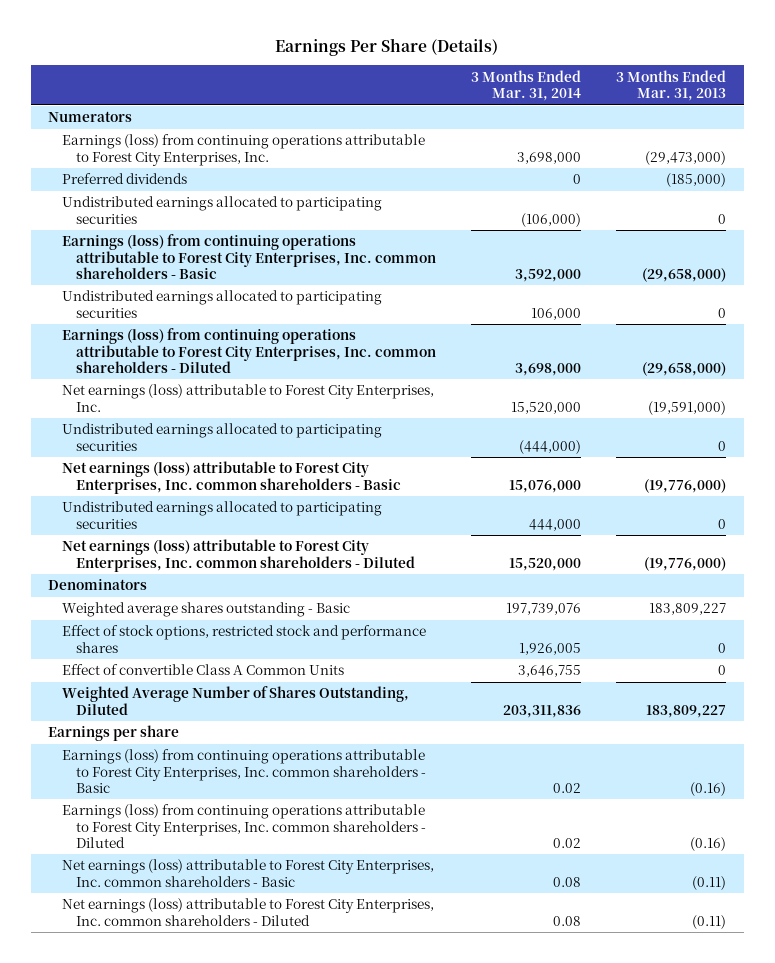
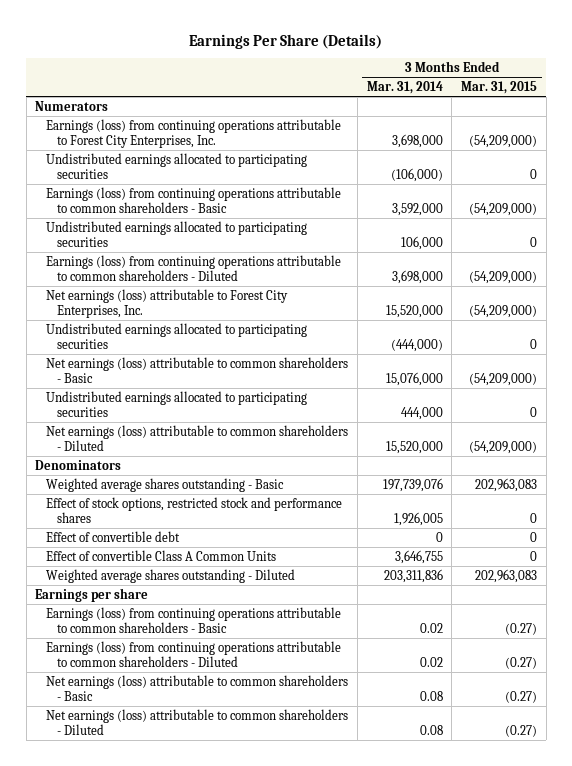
[616,69,727,101] 3 Months Ended Mar. 31, 2013 -> none
none -> [461,81,538,95] Mar. 31, 2015
[62,173,188,185] Preferred dividends -> none
[62,234,437,279] Earnings (loss) from continuing operations attributable to Forest City Enterprises, Inc. common shareholders - Basic -> [46,186,342,213] Earnings (loss) from continuing operations attributable to common shareholders - Basic
[62,328,437,373] Earnings (loss) from continuing operations attributable to Forest City Enterprises, Inc. common shareholders - Diluted -> [46,254,342,281] Earnings (loss) from continuing operations attributable to common shareholders - Diluted
[62,461,402,494] Net earnings (loss) attributable to Forest City Enterprises, Inc. common shareholders - Basic -> [46,356,349,383] Net earnings (loss) attributable to common shareholders - Basic
[62,539,416,572] Net earnings (loss) attributable to Forest City Enterprises, Inc. common shareholders - Diluted -> [46,424,349,451] Net earnings (loss) attributable to common shareholders - Diluted
none -> [46,530,181,542] Effect of convertible debt
[62,686,410,715] Weighted Average Number of Shares Outstanding, Diluted -> [46,568,296,583] Weighted average shares outstanding - Diluted
[62,749,427,793] Earnings (loss) from continuing operations attributable to Forest City Enterprises, Inc. common shareholders - Basic -> [46,606,342,633] Earnings (loss) from continuing operations attributable to common shareholders - Basic
[62,804,427,848] Earnings (loss) from continuing operations attributable to Forest City Enterprises, Inc. common shareholders - Diluted -> [46,640,342,667] Earnings (loss) from continuing operations attributable to common shareholders - Diluted
[62,859,435,887] Net earnings (loss) attributable to Forest City Enterprises, Inc. common shareholders - Basic -> [46,674,349,701] Net earnings (loss) attributable to common shareholders - Basic
[62,898,435,926] Net earnings (loss) attributable to Forest City Enterprises, Inc. common shareholders - Diluted -> [46,708,349,735] Net earnings (loss) attributable to common shareholders - Diluted

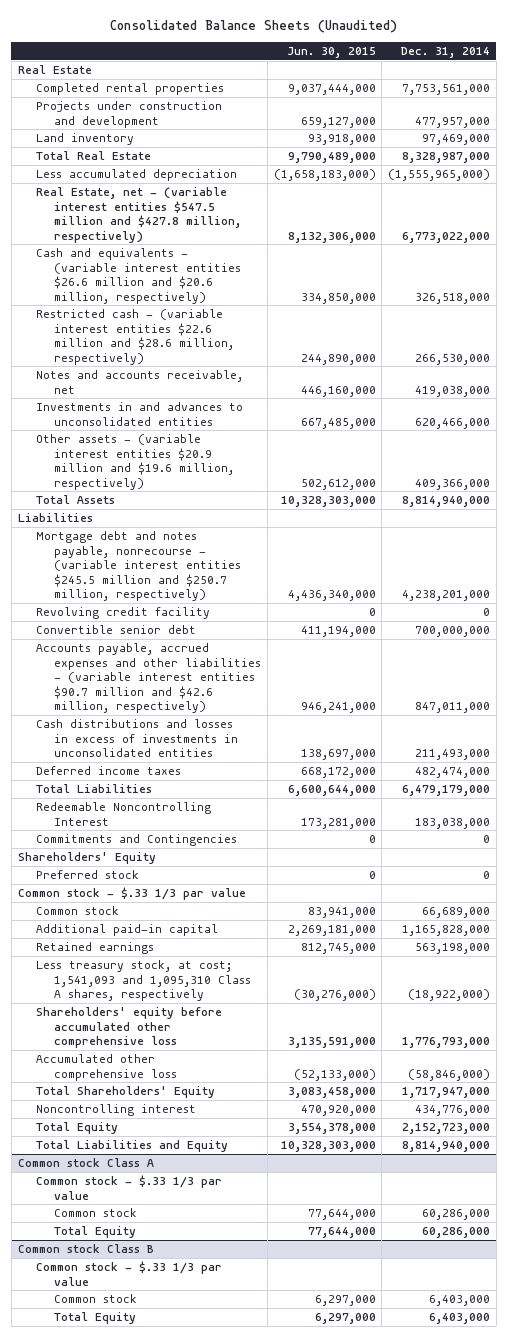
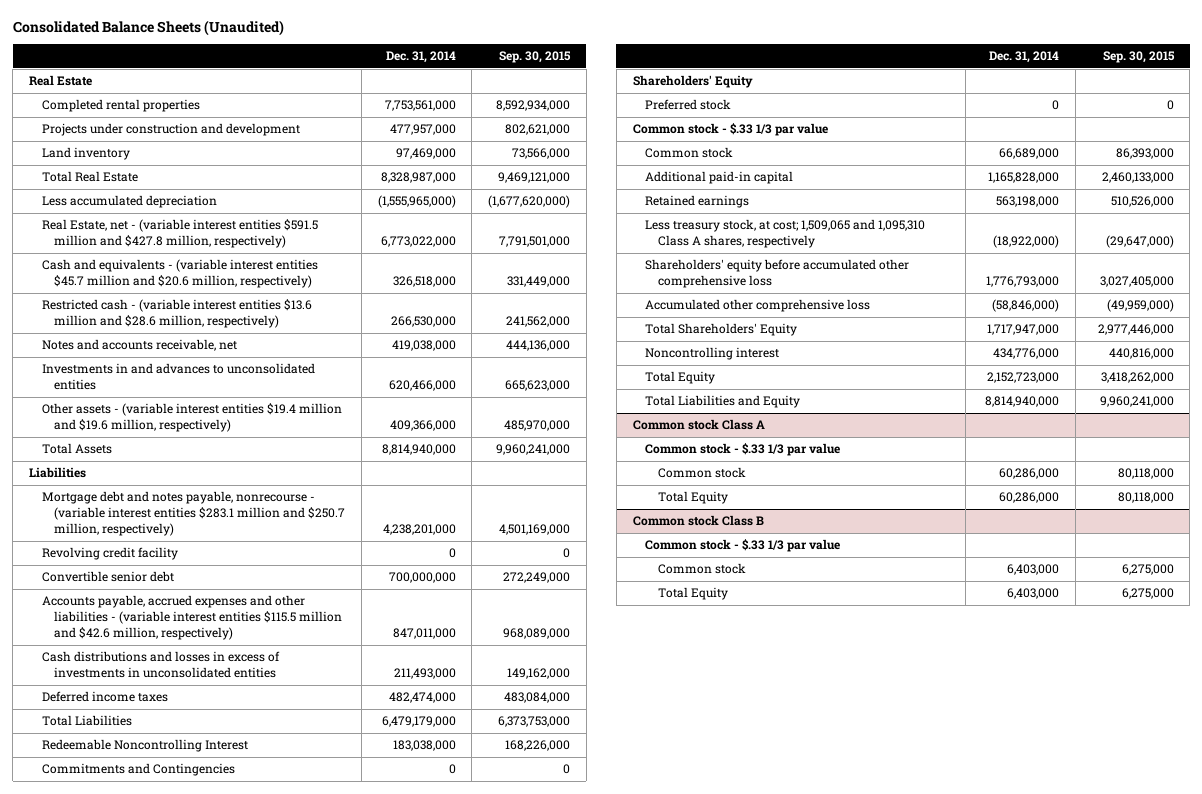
[286,47,376,59] Jun. 30, 2015 -> none
none -> [498,51,571,64] Sep. 30, 2015
[35,187,242,243] Real Estate, net - (variable interest entities $547.5 million and $427.8 million, respectively) -> [41,219,318,249] Real Estate, net - (variable interest entities $591.5 million and $427.8 million, respectively)
[35,248,242,304] Cash and equivalents - (variable interest entities $26.6 million and $20.6 million, respectively) -> [41,259,318,289] Cash and equivalents - (variable interest entities $45.7 million and $20.6 million, respectively)
[35,309,235,365] Restricted cash - (variable interest entities $22.6 million and $28.6 million, respectively) -> [41,299,312,329] Restricted cash - (variable interest entities $13.6 million and $28.6 million, respectively)
[35,434,235,490] Other assets - (variable interest entities $20.9 million and $19.6 million, respectively) -> [41,403,342,433] Other assets - (variable interest entities $19.4 million and $19.6 million, respectively)
[35,531,242,602] Mortgage debt and notes payable, nonrecourse - (variable interest entities $245.5 million and $250.7 million, respectively) -> [41,491,346,536] Mortgage debt and notes payable, nonrecourse - (variable interest entities $283.1 million and $250.7 million, respectively)
[35,643,262,714] Accounts payable, accrued expenses and other liabilities - (variable interest entities $90.7 million and $42.6 million, respectively) -> [41,595,343,640] Accounts payable, accrued expenses and other liabilities - (variable interest entities $115.5 million and $42.6 million, respectively)
[35,960,252,1002] Less treasury stock, at cost; 1,541,093 and 1,095,310 Class A shares, respectively -> [645,219,926,249] Less treasury stock, at cost; 1,509,065 and 1,095,310 Class A shares, respectively

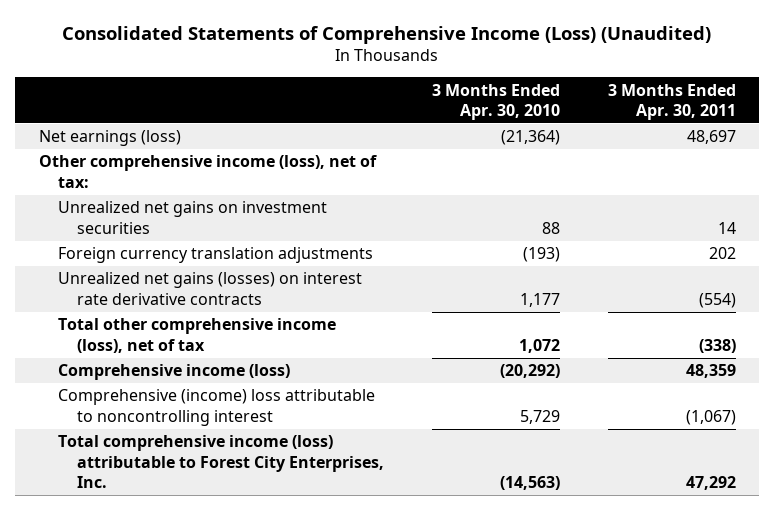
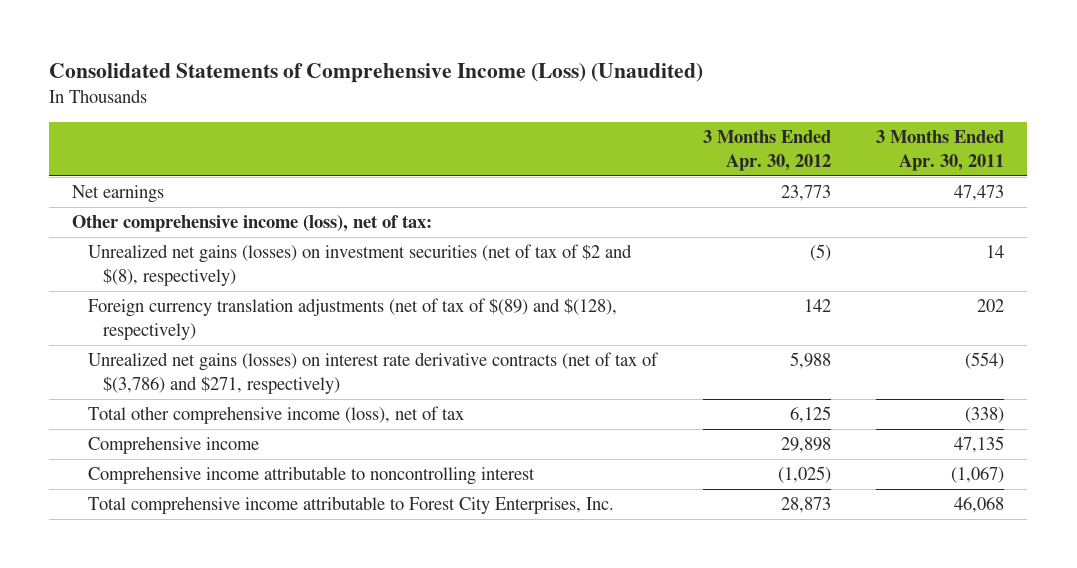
[431,83,560,120] 3 Months Ended Apr. 30, 2010 -> none
none -> [702,130,831,171] 3 Months Ended Apr. 30, 2012
[38,130,181,147] Net earnings (loss) -> [72,185,165,204] Net earnings
[686,130,736,145] 48,697 -> [954,185,1005,202] 47,473
[57,201,327,234] Unrealized net gains on investment securities -> [87,244,632,286] Unrealized net gains (losses) on investment securities (net of tax of $2 and $(8), respectively)
[57,247,373,264] Foreign currency translation adjustments -> [87,298,617,340] Foreign currency translation adjustments (net of tax of $(89) and $(128), respectively)
[57,272,362,305] Unrealized net gains (losses) on interest rate derivative contracts -> [87,352,659,394] Unrealized net gains (losses) on interest rate derivative contracts (net of tax of $(3,786) and $271, respectively)
[57,364,290,381] Comprehensive income (loss) -> [87,436,259,455] Comprehensive income
[685,364,736,379] 48,359 -> [954,436,1005,454] 47,135
[57,389,375,426] Comprehensive (income) loss attributable to noncontrolling interest -> [87,466,535,486] Comprehensive income attributable to noncontrolling interest
[57,435,385,488] Total comprehensive income (loss) attributable to Forest City Enterprises, Inc. -> [87,496,614,515] Total comprehensive income attributable to Forest City Enterprises, Inc.
[685,475,736,490] 47,292 -> [954,497,1005,514] 46,068

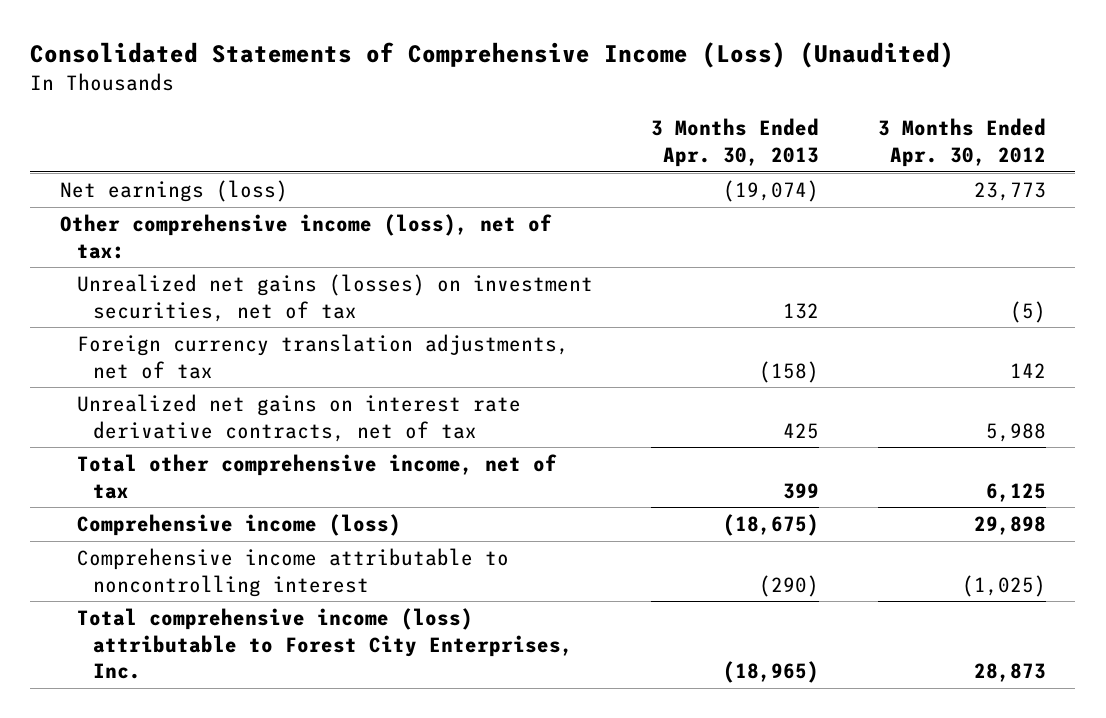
[876,130,1005,171] 3 Months Ended Apr. 30, 2011 -> none
none -> [651,118,820,167] 3 Months Ended Apr. 30, 2013
[72,185,165,204] Net earnings -> [59,180,288,203] Net earnings (loss)
[87,244,632,286] Unrealized net gains (losses) on investment securities (net of tax of $2 and $(8), respectively) -> [76,274,593,322] Unrealized net gains (losses) on investment securities, net of tax
[87,298,617,340] Foreign currency translation adjustments (net of tax of $(89) and $(128), respectively) -> [76,334,569,379] Foreign currency translation adjustments, net of tax
[87,352,659,394] Unrealized net gains (losses) on interest rate derivative contracts (net of tax of $(3,786) and $271, respectively) -> [76,394,521,442] Unrealized net gains on interest rate derivative contracts, net of tax
[87,406,464,425] Total other comprehensive income (loss), net of tax -> [76,454,557,499] Total other comprehensive income, net of tax
[87,436,259,455] Comprehensive income -> [76,514,401,537] Comprehensive income (loss)
[87,496,614,515] Total comprehensive income attributable to Forest City Enterprises, Inc. -> [76,608,574,680] Total comprehensive income (loss) attributable to Forest City Enterprises, Inc.

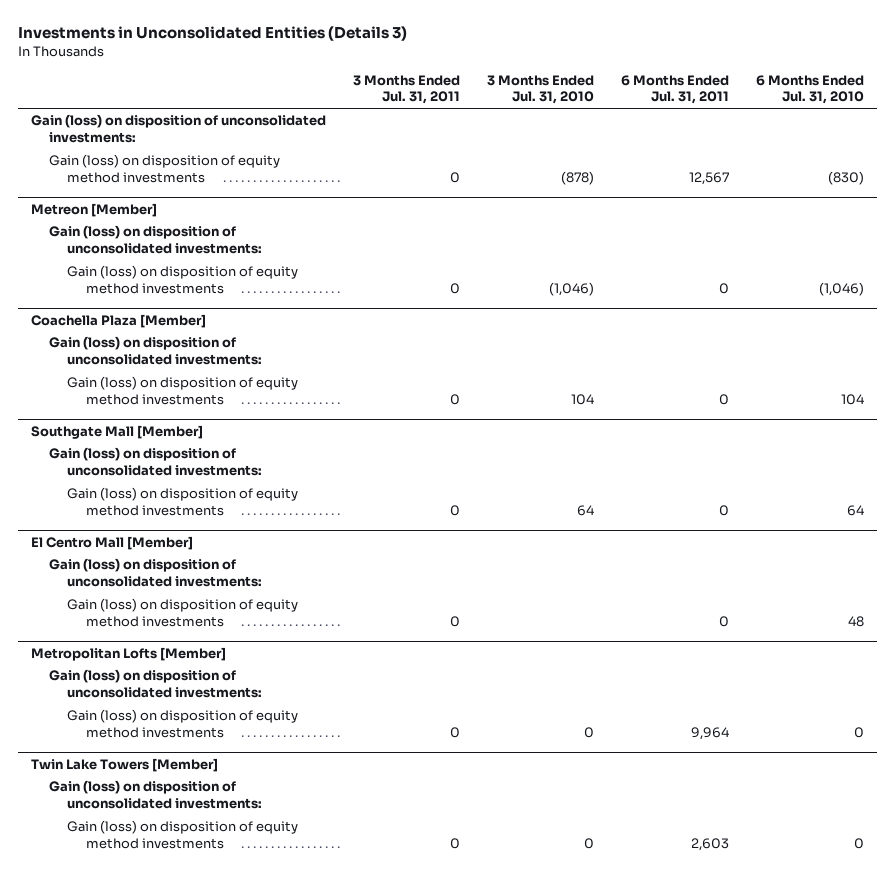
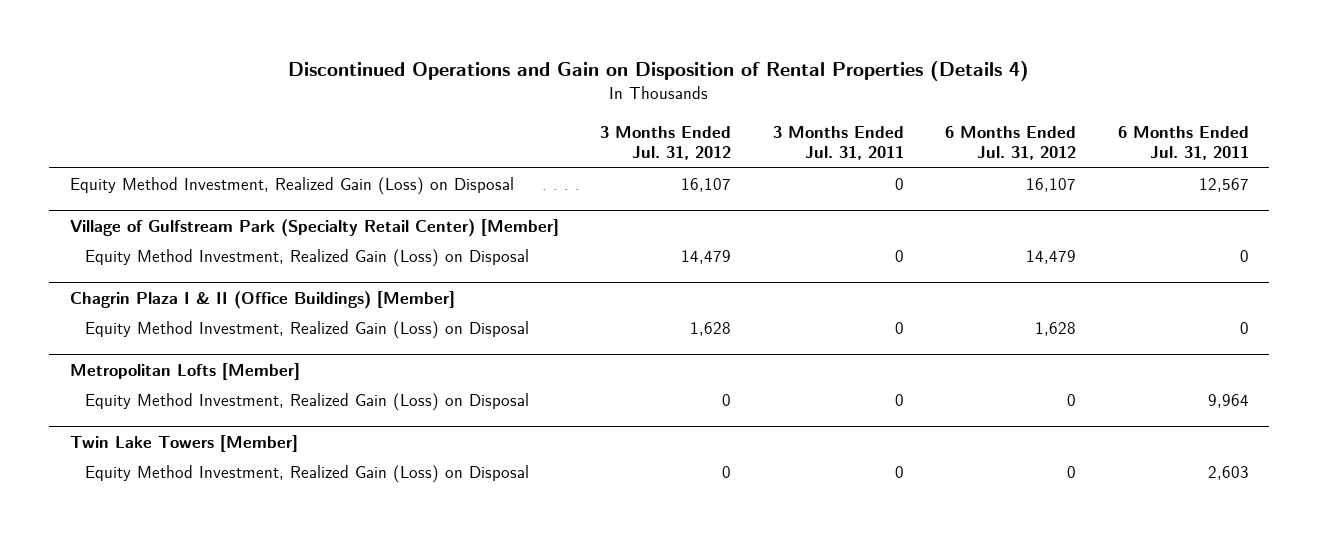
[17,26,407,42] Investments in Unconsolidated Entities (Details 3) -> [288,60,1030,81] Discontinued Operations and Gain on Disposition of Rental Properties (Details 4)
[486,74,594,105] 3 Months Ended Jul. 31, 2010 -> none
[755,74,864,105] 6 Months Ended Jul. 31, 2010 -> none
none -> [600,125,732,161] 3 Months Ended Jul. 31, 2012
none -> [945,125,1077,161] 6 Months Ended Jul. 31, 2012
[31,114,327,143] Gain (loss) on disposition of unconsolidated investments: -> none
[31,202,158,217] Metreon [Member] -> none
[49,225,263,254] Gain (loss) on disposition of unconsolidated investments: -> none
[31,313,207,328] Coachella Plaza [Member] -> none
[49,336,263,365] Gain (loss) on disposition of unconsolidated investments: -> none
[31,424,204,439] Southgate Mall [Member] -> none
[49,447,263,476] Gain (loss) on disposition of unconsolidated investments: -> none
[67,487,299,516] Gain (loss) on disposition of equity method investments -> none
[31,535,194,550] El Centro Mall [Member] -> none
[49,558,263,587] Gain (loss) on disposition of unconsolidated investments: -> none
[67,598,299,627] Gain (loss) on disposition of equity method investments -> none
[49,154,281,183] Gain (loss) on disposition of equity method investments -> [70,177,515,196] Equity Method Investment, Realized Gain (Loss) on Disposal
none -> [70,218,560,237] Village of Gulfstream Park (Specialty Retail Center) [Member]
[67,265,299,294] Gain (loss) on disposition of equity method investments -> [84,249,529,268] Equity Method Investment, Realized Gain (Loss) on Disposal
none -> [70,290,456,309] Chagrin Plaza I & II (Office Buildings) [Member]
[67,376,299,405] Gain (loss) on disposition of equity method investments -> [84,321,529,340] Equity Method Investment, Realized Gain (Loss) on Disposal
[49,669,263,698] Gain (loss) on disposition of unconsolidated investments: -> none
[67,709,299,738] Gain (loss) on disposition of equity method investments -> [84,393,529,412] Equity Method Investment, Realized Gain (Loss) on Disposal
[49,780,263,809] Gain (loss) on disposition of unconsolidated investments: -> none
[67,820,299,849] Gain (loss) on disposition of equity method investments -> [84,465,529,484] Equity Method Investment, Realized Gain (Loss) on Disposal

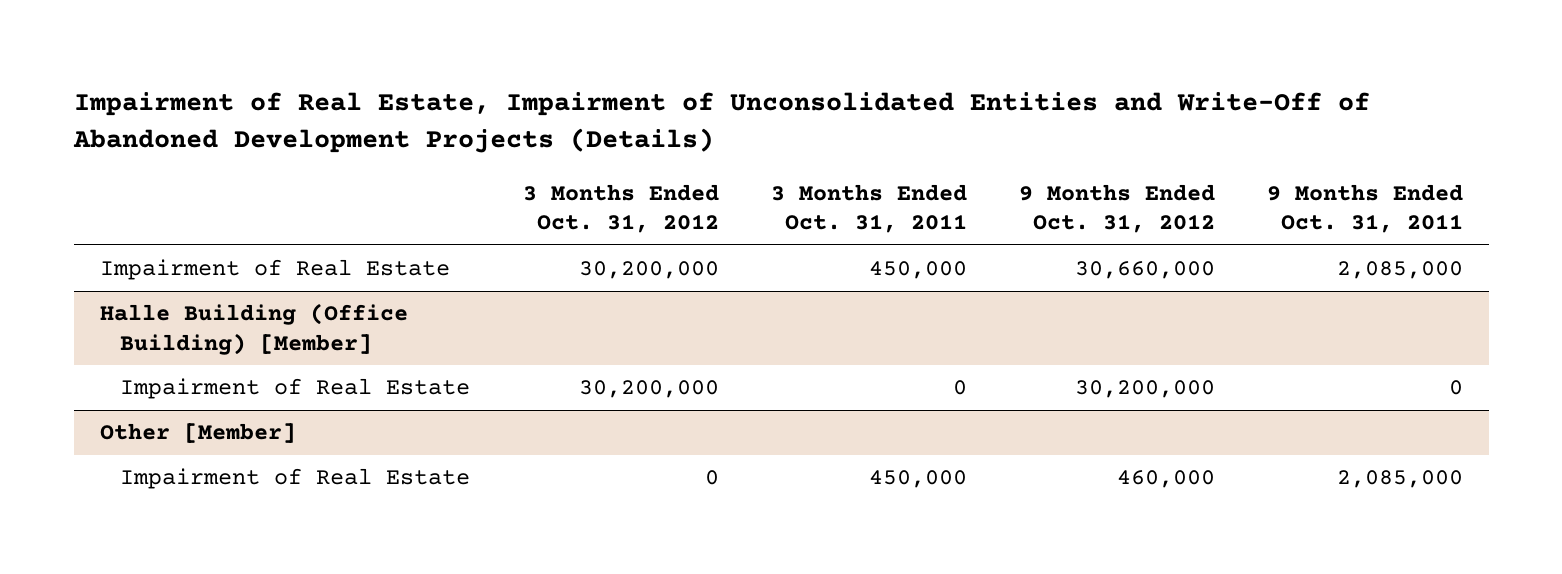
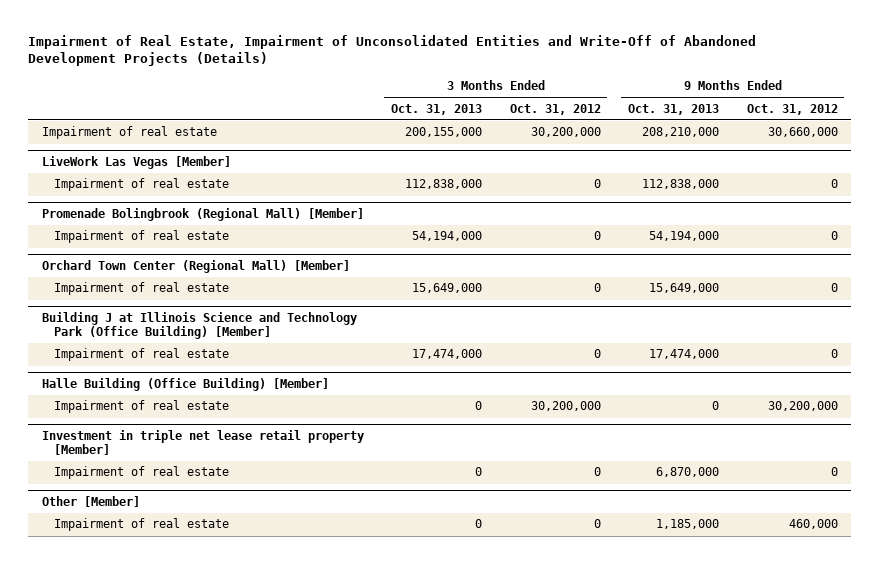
[770,183,967,233] 3 Months Ended Oct. 31, 2011 -> none
[1266,183,1463,233] 9 Months Ended Oct. 31, 2011 -> none
none -> [391,103,483,115] Oct. 31, 2013
none -> [628,103,720,115] Oct. 31, 2013
[99,259,450,281] Impairment of Real Estate -> [41,126,217,140] Impairment of real estate
none -> [41,156,231,170] LiveWork Las Vegas [Member]
none -> [54,178,230,192] Impairment of real estate
none -> [41,208,364,222] Promenade Bolingbrook (Regional Mall) [Member]
none -> [54,230,230,244] Impairment of real estate
none -> [41,260,350,274] Orchard Town Center (Regional Mall) [Member]
none -> [54,282,230,296] Impairment of real estate
none -> [41,312,357,339] Building J at Illinois Science and Technology Park (Office Building) [Member]
none -> [54,348,230,362] Impairment of real estate
[120,378,471,400] Impairment of Real Estate -> [54,400,230,414] Impairment of real estate
none -> [41,430,364,455] Investment in triple net lease retail property [Member]
none -> [54,466,230,480] Impairment of real estate
[120,468,471,490] Impairment of Real Estate -> [54,518,230,532] Impairment of real estate

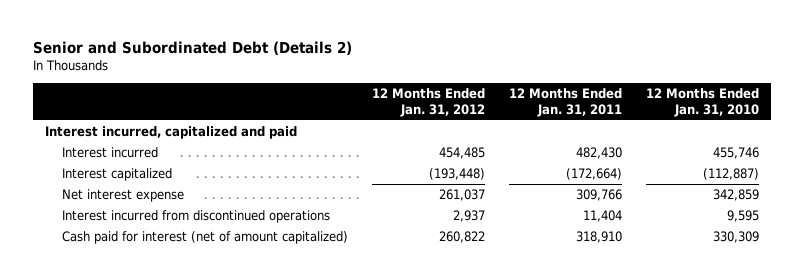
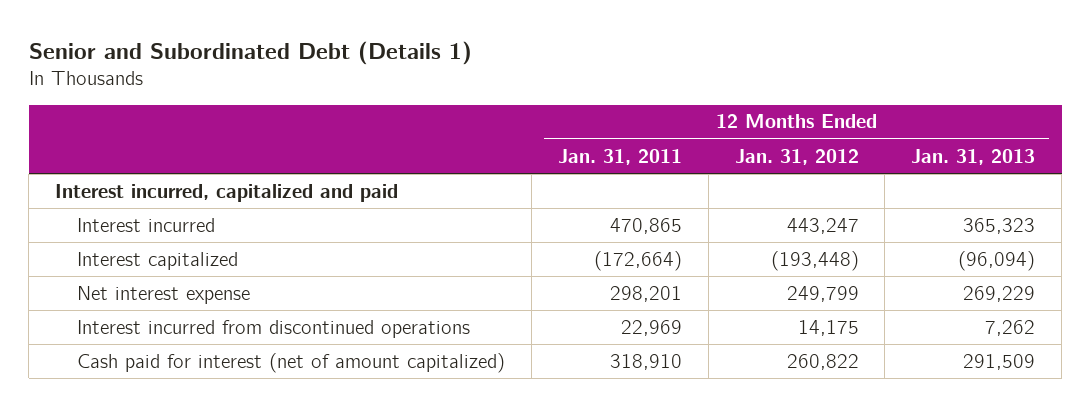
[32,40,352,55] Senior and Subordinated Debt (Details 2) -> [28,40,472,65] Senior and Subordinated Debt (Details 1)
[645,88,759,117] 12 Months Ended Jan. 31, 2010 -> none
none -> [911,148,1036,165] Jan. 31, 2013
[438,147,485,160] 454,485 -> [786,217,859,234] 443,247
[575,147,622,160] 482,430 -> [609,217,682,234] 470,865
[438,189,485,202] 261,037 -> [786,285,859,302] 249,799
[575,189,622,202] 309,766 -> [609,285,682,302] 298,201
[452,210,485,223] 2,937 -> [797,319,859,336] 14,175
[582,210,622,223] 11,404 -> [620,319,682,336] 22,969

